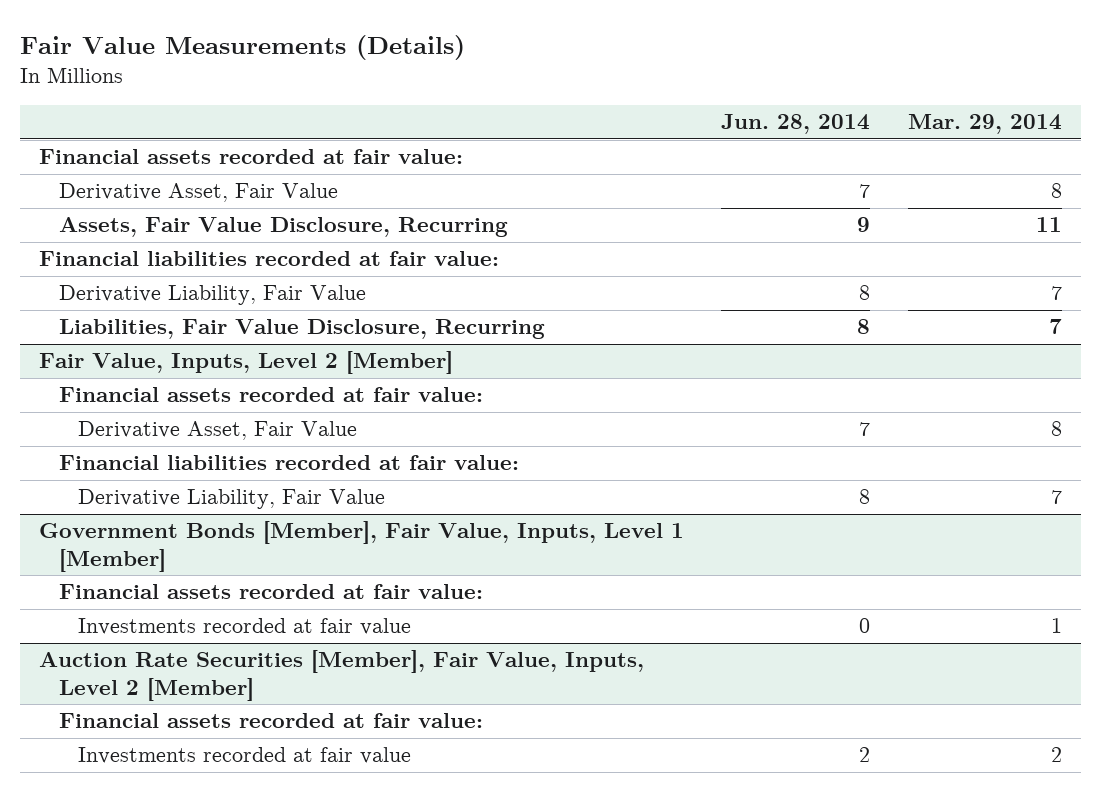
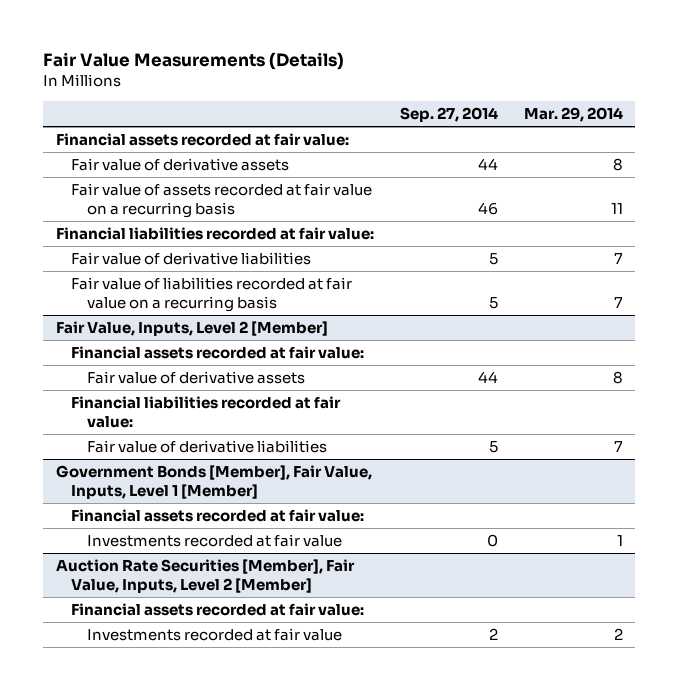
[721,114,871,135] Jun. 28, 2014 -> none
none -> [399,107,498,123] Sep. 27, 2014
[58,183,338,203] Derivative Asset, Fair Value -> [71,158,290,172] Fair value of derivative assets
[58,217,508,238] Assets, Fair Value Disclosure, Recurring -> [71,183,373,219] Fair value of assets recorded at fair value on a recurring basis
[58,285,366,306] Derivative Liability, Fair Value -> [71,252,312,266] Fair value of derivative liabilities
[58,319,545,340] Liabilities, Fair Value Disclosure, Recurring -> [71,277,353,313] Fair value of liabilities recorded at fair value on a recurring basis
[78,421,358,441] Derivative Asset, Fair Value -> [87,371,306,385] Fair value of derivative assets
[78,489,386,510] Derivative Liability, Fair Value -> [87,440,328,454] Fair value of derivative liabilities

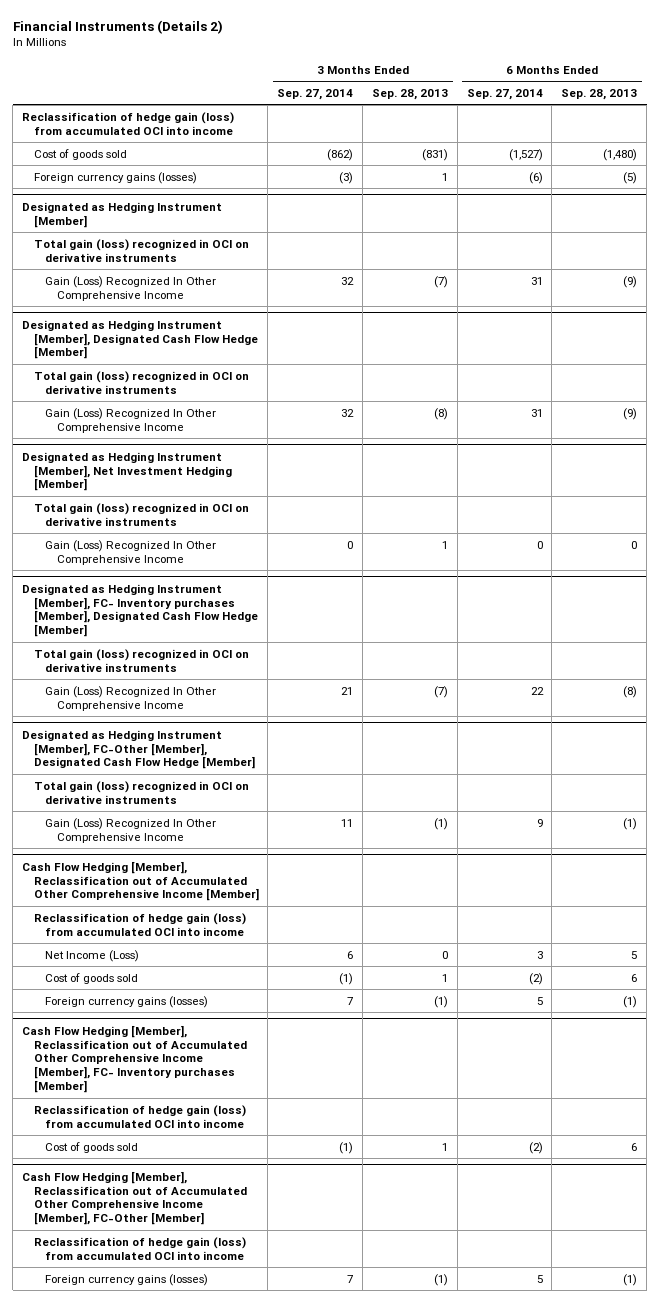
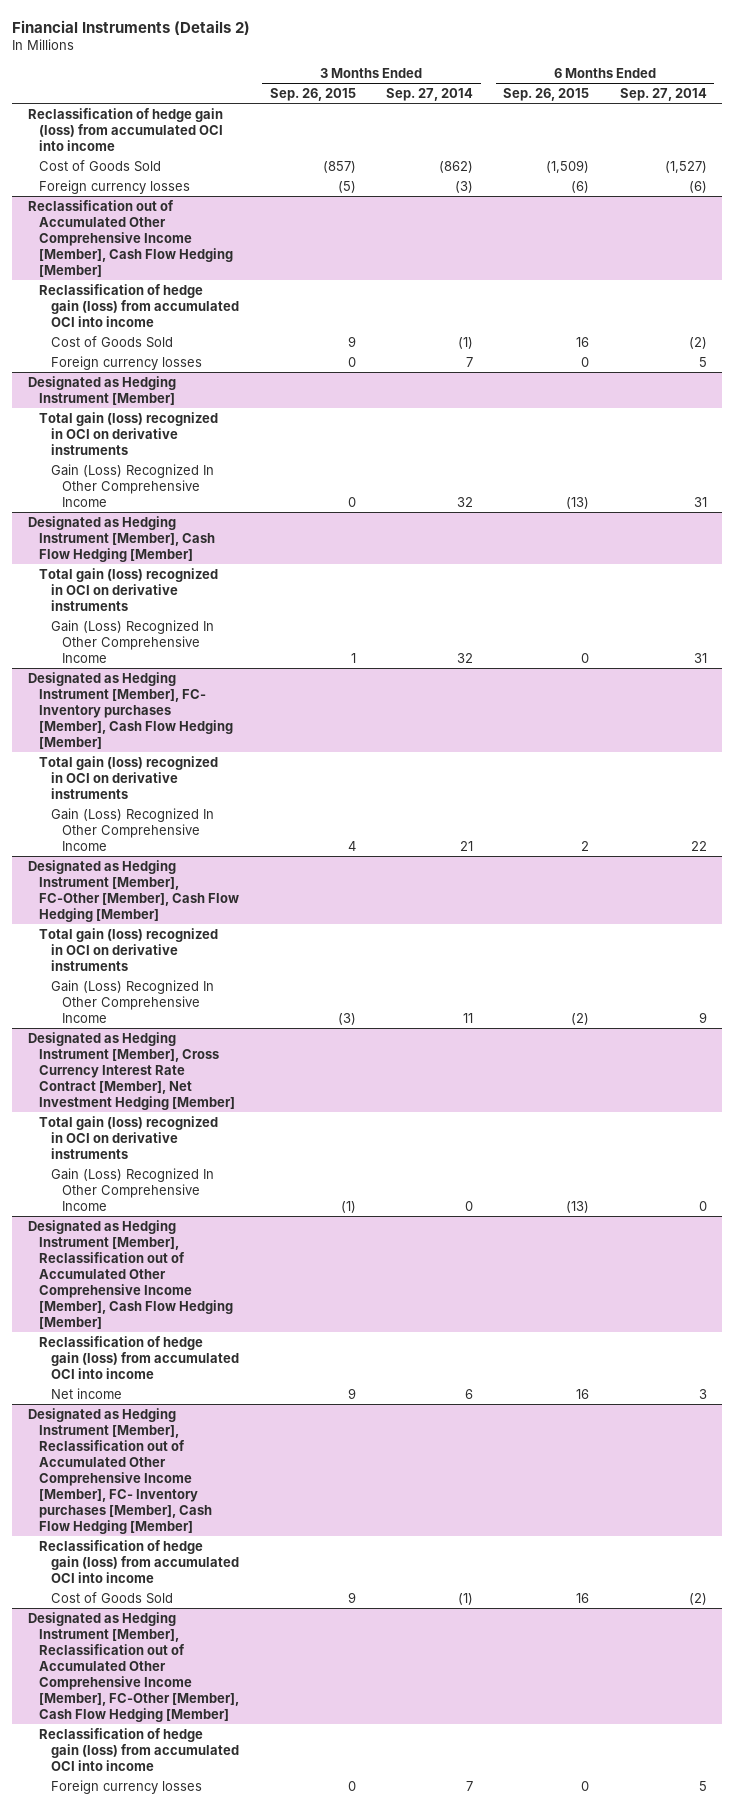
[371,88,448,100] Sep. 28, 2013 -> none
[561,88,638,100] Sep. 28, 2013 -> none
none -> [269,87,356,101] Sep. 26, 2015
none -> [503,87,590,101] Sep. 26, 2015
[33,148,127,160] Cost of goods sold -> [39,159,162,172] Cost of Goods Sold
[33,171,197,184] Foreign currency gains (losses) -> [39,179,191,194] Foreign currency losses
none -> [27,199,234,277] Reclassification out of Accumulated Other Comprehensive Income [Member], Cash Flow Hedging [Member]
none -> [39,283,239,327] Reclassification of hedge gain (loss) from accumulated OCI into income
none -> [50,335,173,348] Cost of Goods Sold
none -> [50,355,202,370] Foreign currency losses
[22,319,258,360] Designated as Hedging Instrument [Member], Designated Cash Flow Hedge [Member] -> [27,515,216,562] Designated as Hedging Instrument [Member], Cash Flow Hedging [Member]
[22,451,232,492] Designated as Hedging Instrument [Member], Net Investment Hedging [Member] -> none
[33,502,249,526] Total gain (loss) recognized in OCI on derivative instruments -> none
[45,539,217,565] Gain (Loss) Recognized In Other Comprehensive Income -> none
[22,583,258,638] Designated as Hedging Instrument [Member], FC- Inventory purchases [Member], Designated Cash Flow Hedge [Member] -> [27,671,234,749] Designated as Hedging Instrument [Member], FC- Inventory purchases [Member], Cash Flow Hedging [Member]
[22,729,255,770] Designated as Hedging Instrument [Member], FC-Other [Member], Designated Cash Flow Hedge [Member] -> [27,859,240,922] Designated as Hedging Instrument [Member], FC-Other [Member], Cash Flow Hedging [Member]
none -> [27,1031,236,1110] Designated as Hedging Instrument [Member], Cross Currency Interest Rate Contract [Member], Net Investment Hedging [Member]
none -> [39,1115,219,1159] Total gain (loss) recognized in OCI on derivative instruments
none -> [50,1167,214,1211] Gain (Loss) Recognized In Other Comprehensive Income
[22,860,259,902] Cash Flow Hedging [Member], Reclassification out of Accumulated Other Comprehensive Income [Member] -> [27,1219,234,1329] Designated as Hedging Instrument [Member], Reclassification out of Accumulated Other Comprehensive Income [Member], Cash Flow Hedging [Member]
[45,972,139,984] Cost of goods sold -> none
[45,995,209,1008] Foreign currency gains (losses) -> none
[45,949,140,962] Net Income (Loss) -> [50,1387,122,1399] Net income
[22,1024,247,1094] Cash Flow Hedging [Member], Reclassification out of Accumulated Other Comprehensive Income [Member], FC- Inventory purchases [Member] -> [27,1407,213,1534] Designated as Hedging Instrument [Member], Reclassification out of Accumulated Other Comprehensive Income [Member], FC- Inventory purchases [Member], Cash Flow Hedging [Member]
[45,1141,139,1153] Cost of goods sold -> [50,1591,173,1604] Cost of Goods Sold
[22,1170,247,1226] Cash Flow Hedging [Member], Reclassification out of Accumulated Other Comprehensive Income [Member], FC-Other [Member] -> [27,1611,240,1722] Designated as Hedging Instrument [Member], Reclassification out of Accumulated Other Comprehensive Income [Member], FC-Other [Member], Cash Flow Hedging [Member]
[45,1273,209,1286] Foreign currency gains (losses) -> [50,1779,202,1794] Foreign currency losses

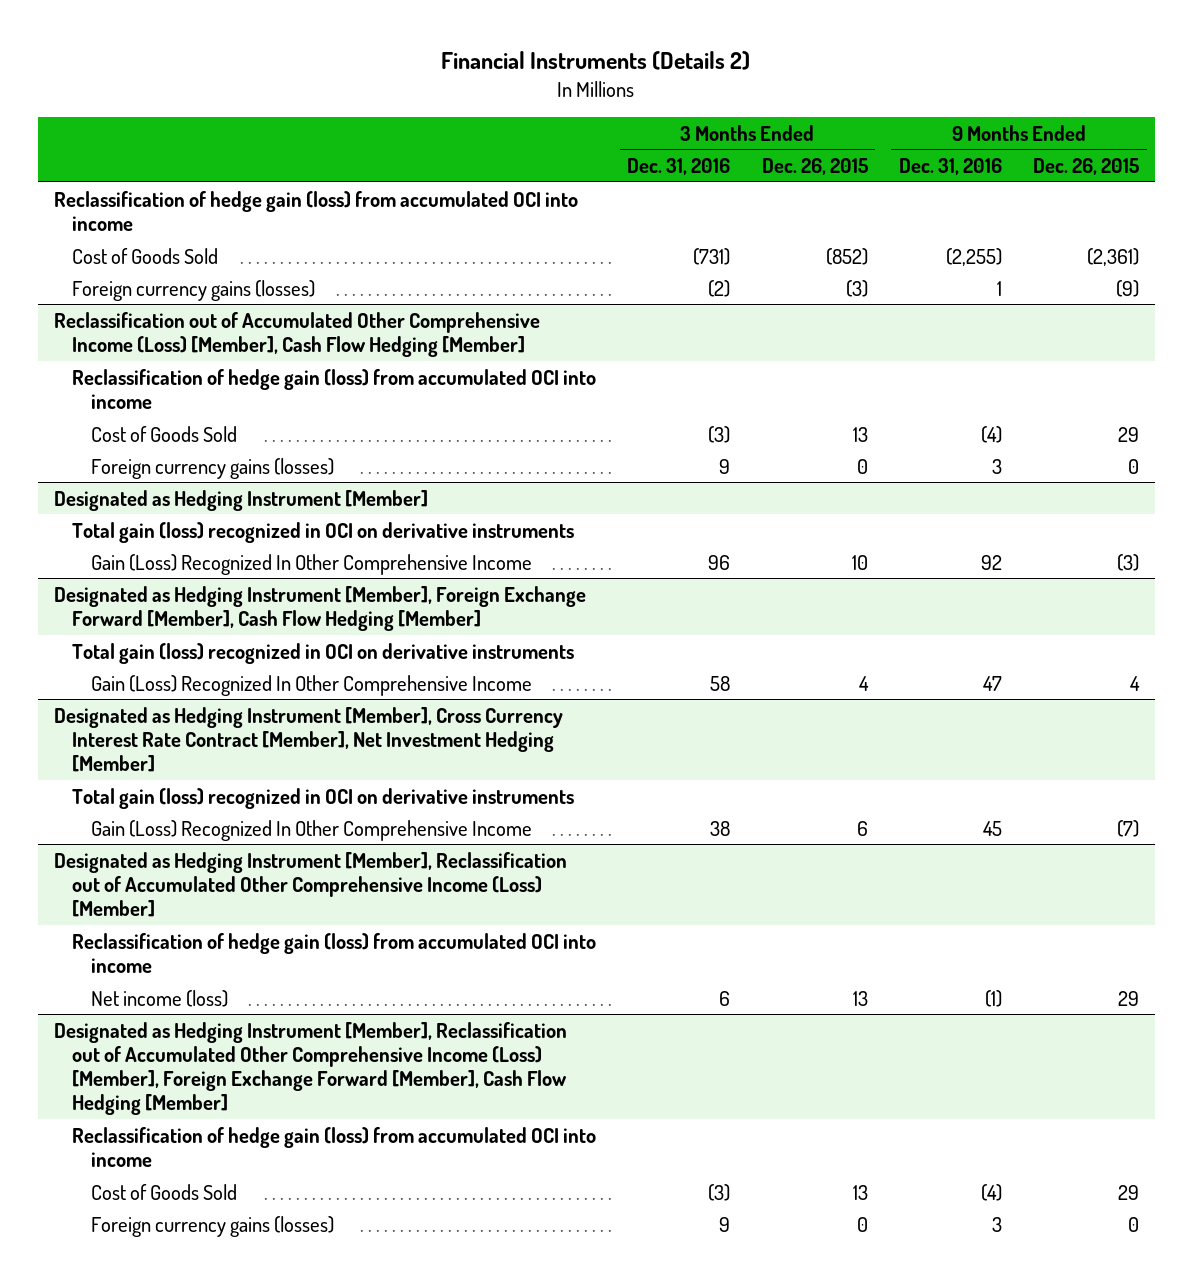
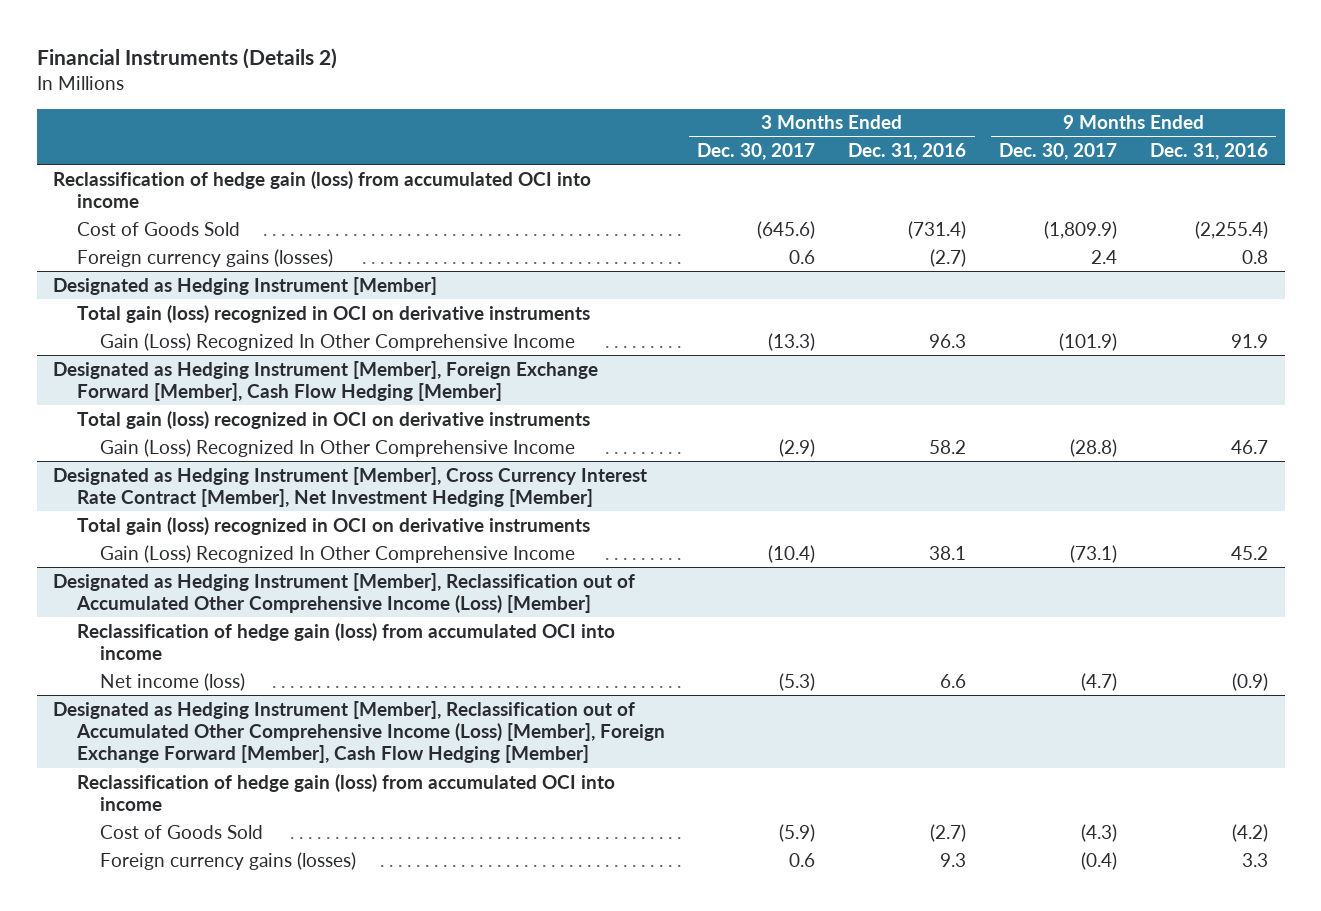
[761,157,868,175] Dec. 26, 2015 -> none
[1033,157,1140,175] Dec. 26, 2015 -> none
none -> [697,143,816,161] Dec. 30, 2017
none -> [999,143,1118,161] Dec. 30, 2017
[53,311,540,357] Reclassification out of Accumulated Other Comprehensive Income (Loss) [Member], Cash Flow Hedging [Member] -> none
[72,368,597,409] Reclassification of hedge gain (loss) from accumulated OCI into income -> none
[90,425,237,442] Cost of Goods Sold -> none
[90,457,334,479] Foreign currency gains (losses) -> none
[693,247,731,265] (731) -> [908,220,967,239] (731.4)
[945,247,1002,266] (2,255) -> [1195,220,1269,239] (2,255.4)
[708,279,731,297] (2) -> [930,248,967,267] (2.7)
[996,280,1002,296] 1 -> [1242,249,1269,264] 0.8
[708,554,731,570] 96 -> [929,333,967,348] 96.3
[980,554,1002,570] 92 -> [1231,333,1269,348] 91.9
[710,675,731,691] 58 -> [929,439,967,454] 58.2
[982,675,1002,691] 47 -> [1231,439,1269,454] 46.7
[710,820,731,836] 38 -> [929,545,967,560] 38.1
[982,820,1002,836] 45 -> [1231,545,1269,560] 45.2
[719,990,731,1006] 6 -> [940,673,967,688] 6.6
[984,989,1002,1007] (1) -> [1232,672,1269,691] (0.9)
[708,1183,731,1201] (3) -> [930,823,967,842] (2.7)
[980,1183,1002,1201] (4) -> [1232,823,1269,842] (4.2)
[719,1216,731,1232] 9 -> [940,852,967,867] 9.3
[991,1216,1002,1232] 3 -> [1242,852,1269,867] 3.3

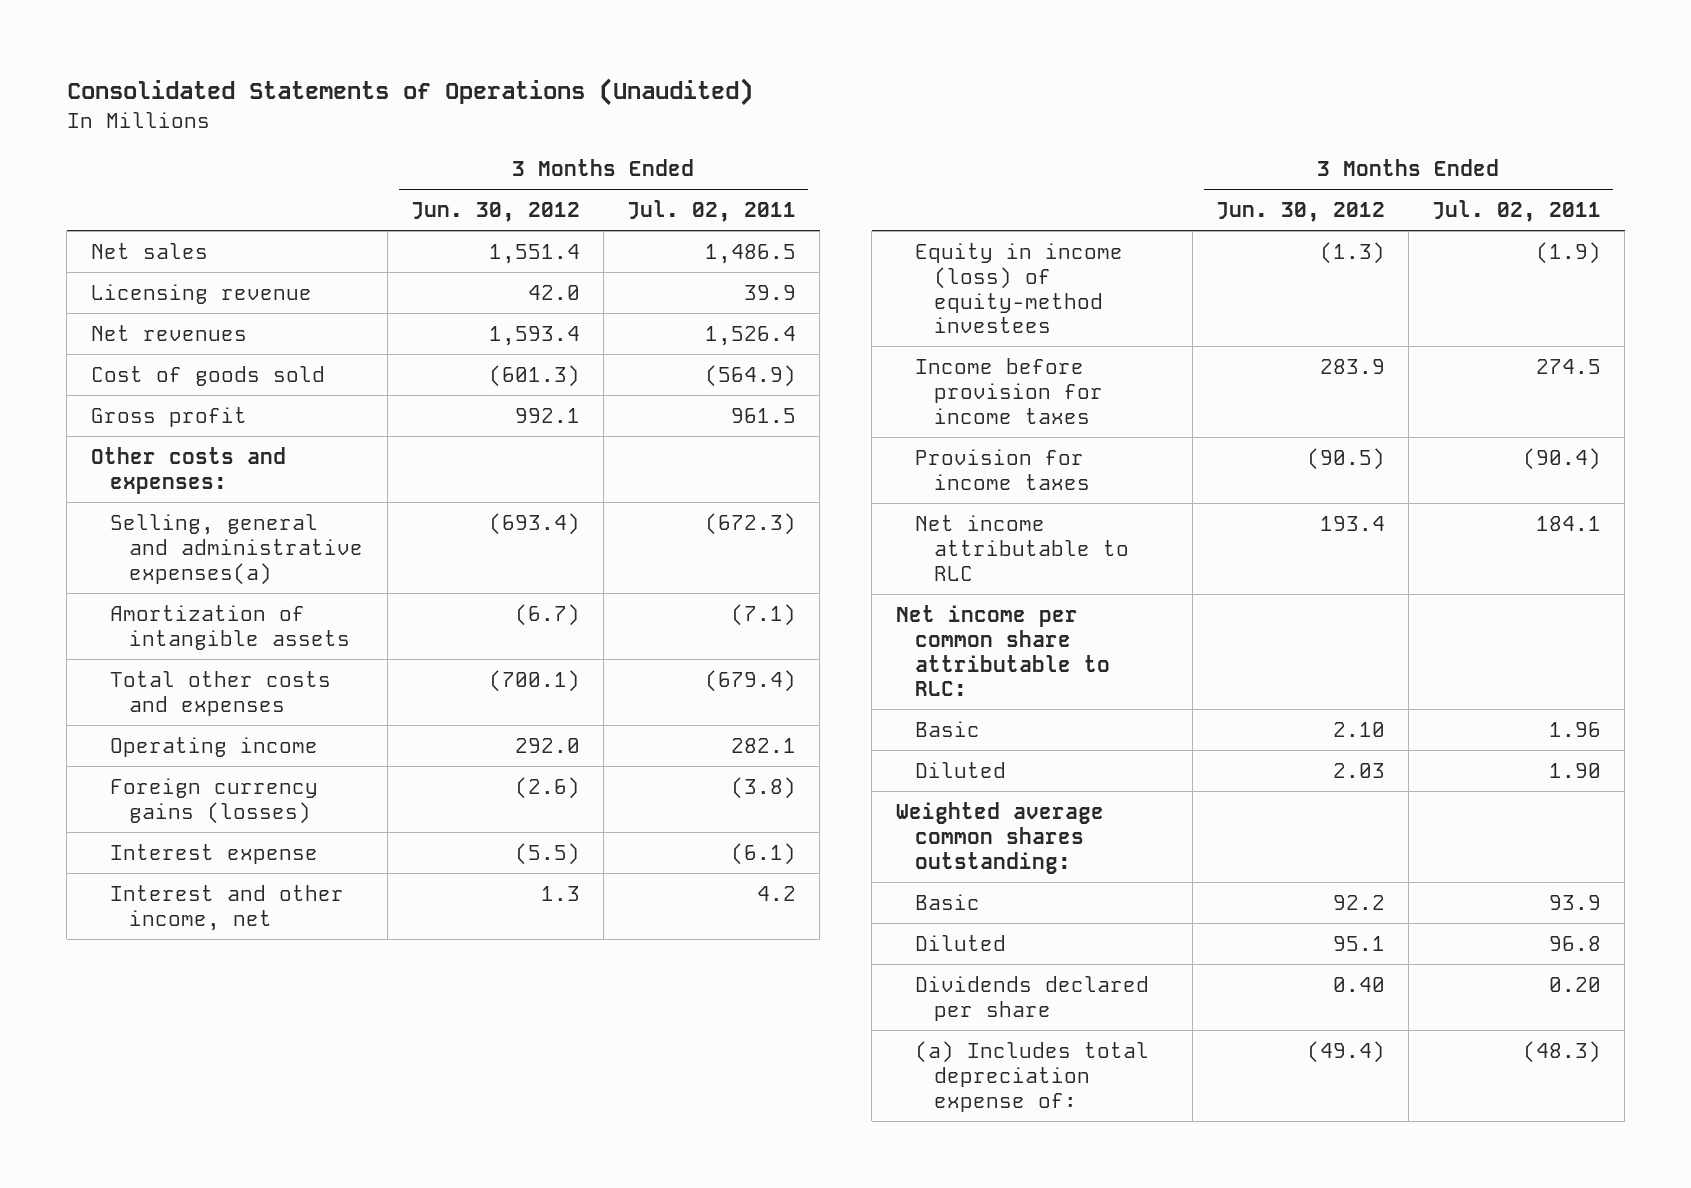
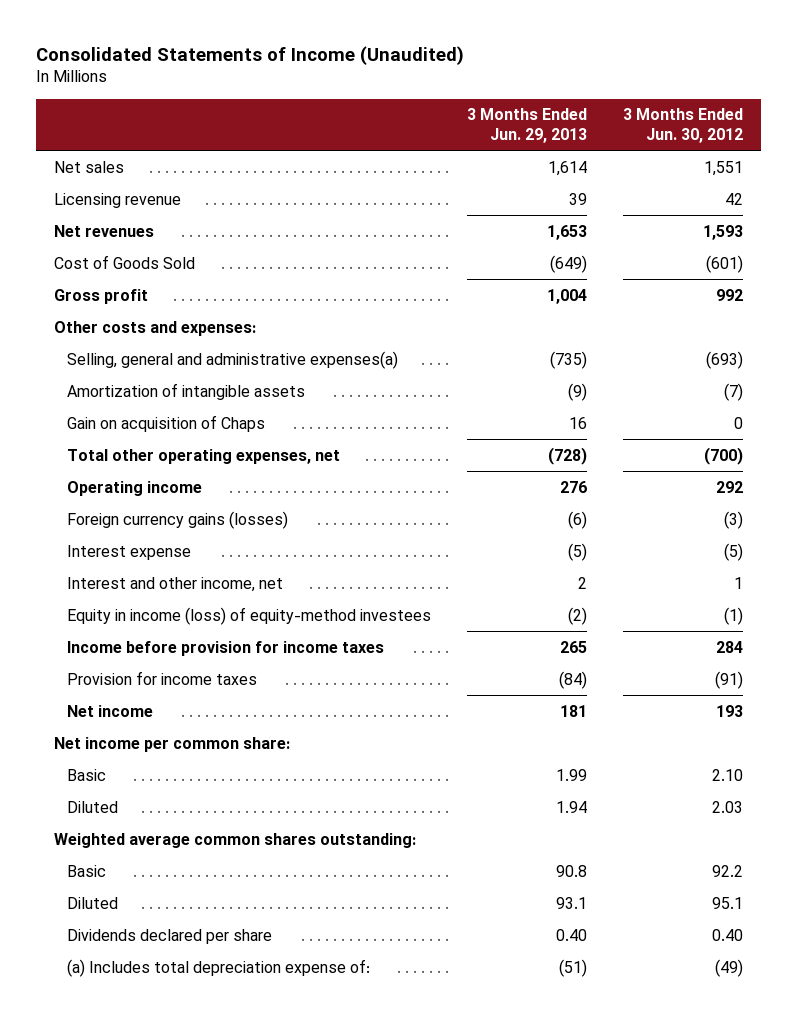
[66,78,753,107] Consolidated Statements of Operations (Unaudited) -> [35,45,464,65] Consolidated Statements of Income (Unaudited)
[626,200,796,223] Jul. 02, 2011 -> none
none -> [467,108,588,143] 3 Months Ended Jun. 29, 2013
[488,243,580,264] 1,551.4 -> [704,160,744,176] 1,551
[527,284,580,300] 42.0 -> [725,192,744,205] 42
[488,325,580,346] 1,593.4 -> [703,224,744,240] 1,593
[90,365,325,386] Cost of goods sold -> [53,254,195,269] Cost of Goods Sold
[488,364,580,387] (601.3) -> [706,254,744,273] (601)
[514,407,580,423] 992.1 -> [716,288,744,301] 992
[488,512,580,535] (693.4) -> [706,350,744,369] (693)
[514,603,580,626] (6.7) -> [724,382,744,401] (7)
none -> [67,414,266,432] Gain on acquisition of Chaps
[109,670,331,716] Total other costs and expenses -> [67,448,341,464] Total other operating expenses, net
[488,669,580,692] (700.1) -> [704,446,744,465] (700)
[514,737,580,753] 292.0 -> [716,480,744,493] 292
[514,776,580,799] (2.6) -> [724,510,744,529] (3)
[514,842,580,865] (5.5) -> [724,542,744,561] (5)
[540,885,580,901] 1.3 -> [734,576,744,589] 1
[1319,241,1385,264] (1.3) -> [724,606,744,625] (1)
[1319,358,1385,374] 283.9 -> [716,640,744,653] 284
[1306,447,1385,470] (90.5) -> [715,670,744,689] (91)
[914,514,1130,581] Net income attributable to RLC -> [67,704,154,717] Net income
[1319,515,1385,531] 193.4 -> [716,704,744,717] 193
[895,604,1110,697] Net income per common share attributable to RLC: -> [53,736,290,752] Net income per common share:
[1306,1040,1385,1063] (49.4) -> [715,958,744,977] (49)

